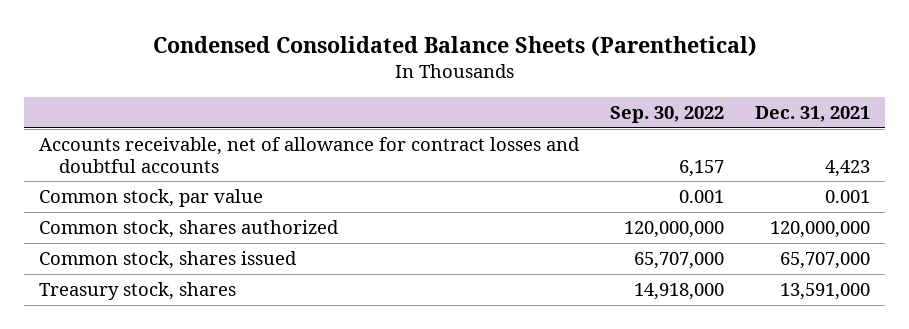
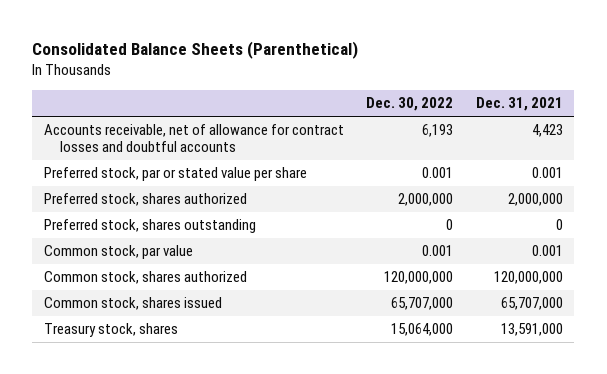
[152,36,757,57] Condensed Consolidated Balance Sheets (Parenthetical) -> [32,41,359,60] Consolidated Balance Sheets (Parenthetical)
[610,106,725,124] Sep. 30, 2022 -> none
none -> [366,97,454,112] Dec. 30, 2022
none -> [43,167,307,182] Preferred stock, par or stated value per share
none -> [43,193,247,207] Preferred stock, shares authorized
none -> [43,219,256,234] Preferred stock, shares outstanding

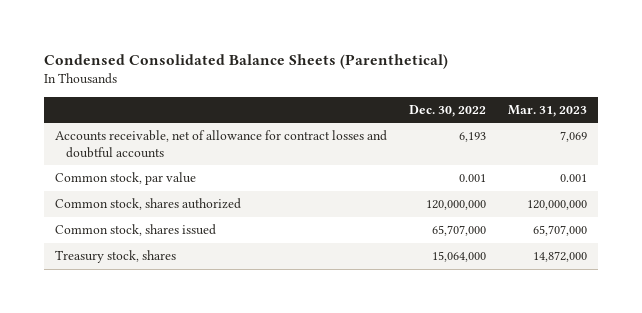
[32,41,359,60] Consolidated Balance Sheets (Parenthetical) -> [43,53,448,69] Condensed Consolidated Balance Sheets (Parenthetical)
[476,97,564,112] Dec. 31, 2021 -> none
none -> [508,104,588,117] Mar. 31, 2023
[43,167,307,182] Preferred stock, par or stated value per share -> none
[43,193,247,207] Preferred stock, shares authorized -> none
[43,219,256,234] Preferred stock, shares outstanding -> none

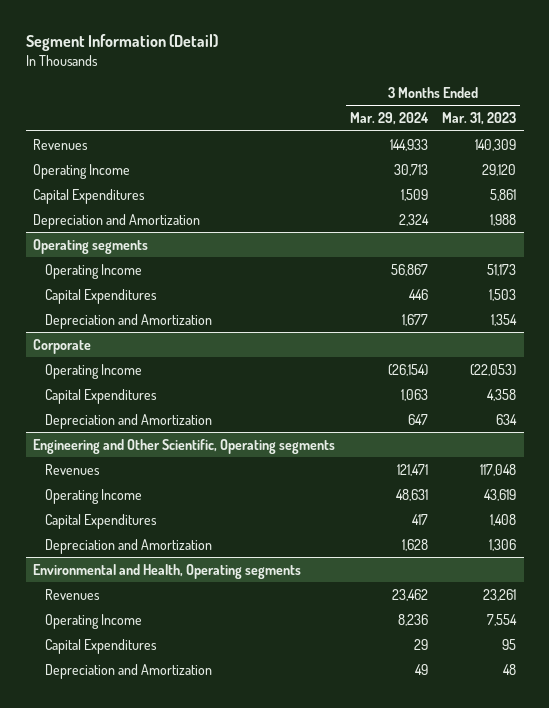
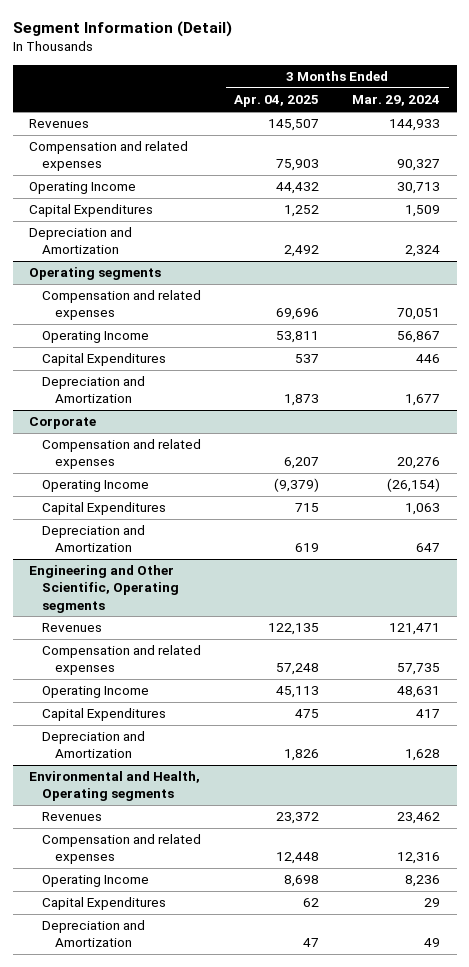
[442,112,517,126] Mar. 31, 2023 -> none
none -> [234,95,320,108] Apr. 04, 2025
none -> [29,141,189,172] Compensation and related expenses
none -> [42,290,202,321] Compensation and related expenses
none -> [42,439,202,470] Compensation and related expenses
none -> [42,645,202,676] Compensation and related expenses
none -> [42,834,202,865] Compensation and related expenses

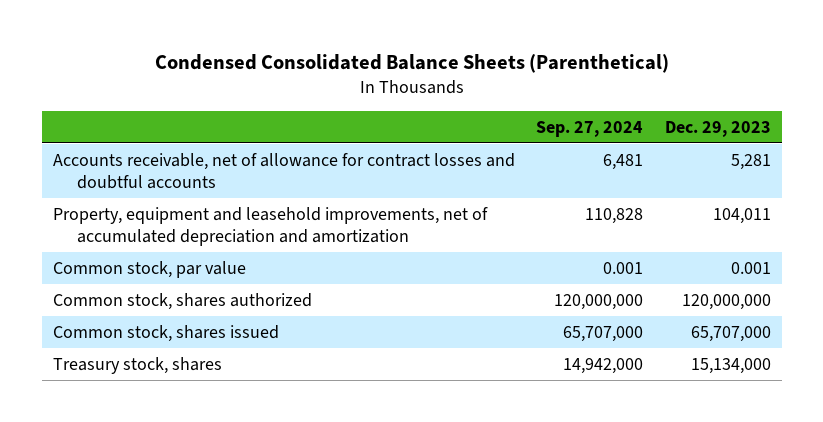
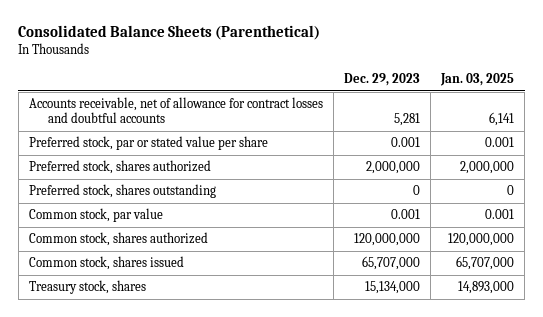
[154,54,669,74] Condensed Consolidated Balance Sheets (Parenthetical) -> [18,25,321,41] Consolidated Balance Sheets (Parenthetical)
[536,121,644,138] Sep. 27, 2024 -> none
none -> [440,72,515,86] Jan. 03, 2025
[52,206,488,247] Property, equipment and leasehold improvements, net of accumulated depreciation and amortization -> none
none -> [28,136,268,151] Preferred stock, par or stated value per share
none -> [28,160,211,175] Preferred stock, shares authorized
none -> [28,184,216,199] Preferred stock, shares outstanding

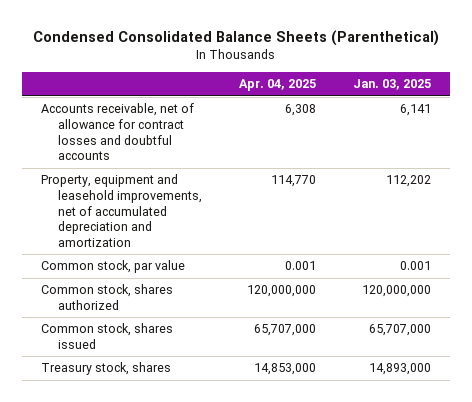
[18,25,321,41] Consolidated Balance Sheets (Parenthetical) -> [32,29,439,46] Condensed Consolidated Balance Sheets (Parenthetical)
[343,72,420,86] Dec. 29, 2023 -> none
none -> [239,79,317,92] Apr. 04, 2025
[28,136,268,151] Preferred stock, par or stated value per share -> none
[28,160,211,175] Preferred stock, shares authorized -> none
[28,184,216,199] Preferred stock, shares outstanding -> none
none -> [40,174,203,247] Property, equipment and leasehold improvements, net of accumulated depreciation and amortization

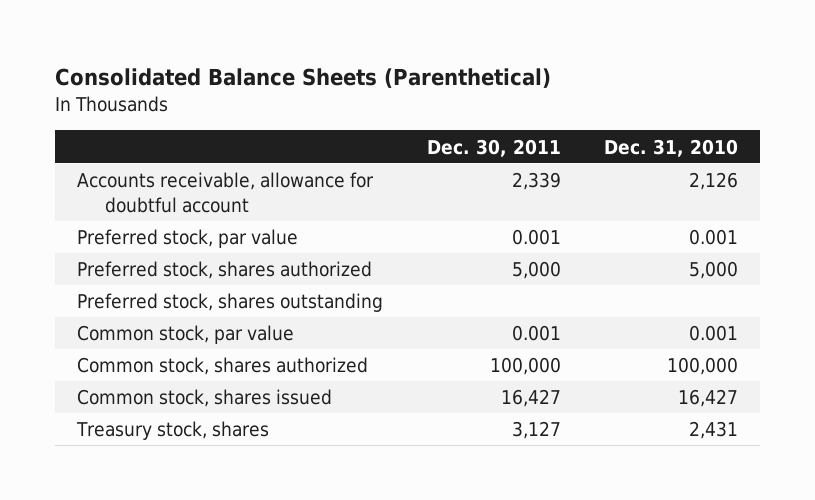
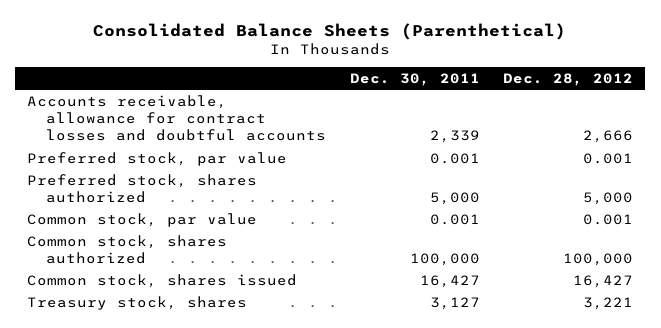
[604,138,739,157] Dec. 31, 2010 -> none
none -> [503,72,634,86] Dec. 28, 2012
[77,172,375,213] Accounts receivable, allowance for doubtful account -> [27,94,327,142] Accounts receivable, allowance for contract losses and doubtful accounts
[77,293,384,313] Preferred stock, shares outstanding -> none

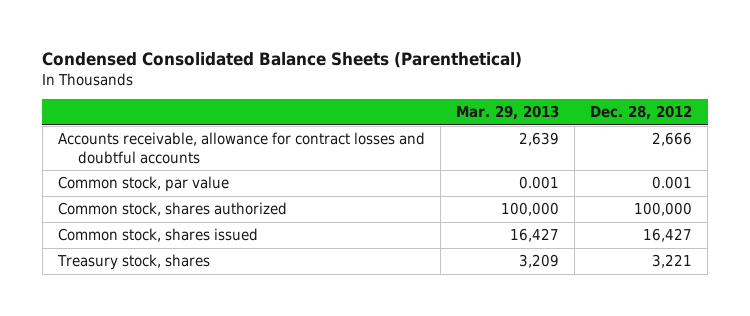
[93,23,567,41] Consolidated Balance Sheets (Parenthetical) -> [42,51,523,68] Condensed Consolidated Balance Sheets (Parenthetical)
[349,72,480,86] Dec. 30, 2011 -> none
none -> [455,105,559,121] Mar. 29, 2013
[27,151,288,166] Preferred stock, par value -> none
[27,173,258,203] Preferred stock, shares authorized -> none

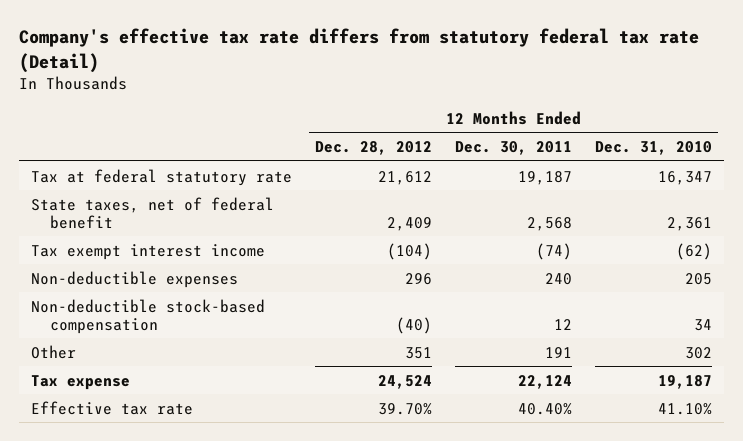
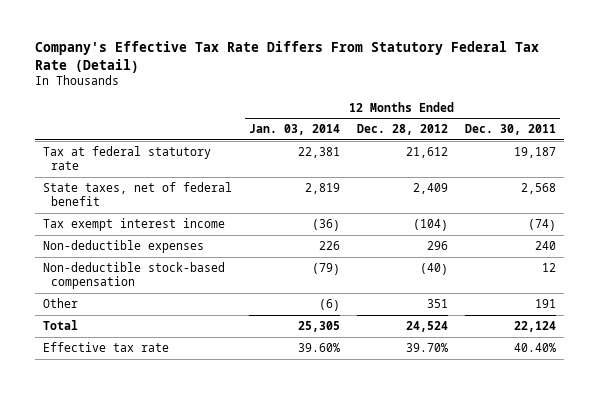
[19,28,700,73] Company's effective tax rate differs from statutory federal tax rate (Detail) -> [34,41,539,73] Company's Effective Tax Rate Differs From Statutory Federal Tax Rate (Detail)
[595,141,713,156] Dec. 31, 2010 -> none
none -> [248,124,340,136] Jan. 03, 2014
[30,374,130,390] Tax expense -> [43,319,79,330] Total

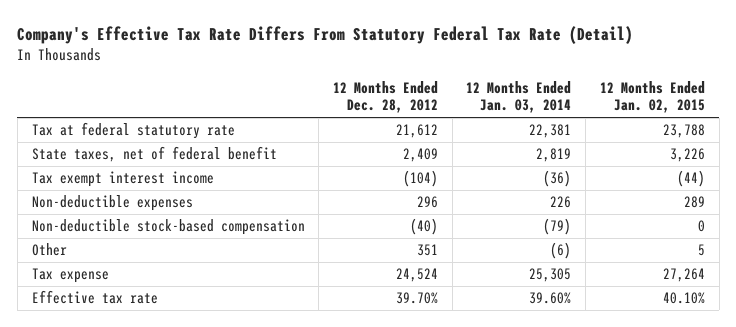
[464,124,556,136] Dec. 30, 2011 -> none
none -> [599,80,705,114] 12 Months Ended Jan. 02, 2015
[43,319,79,330] Total -> [31,268,109,284] Tax expense

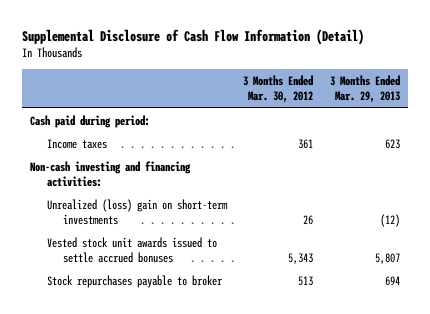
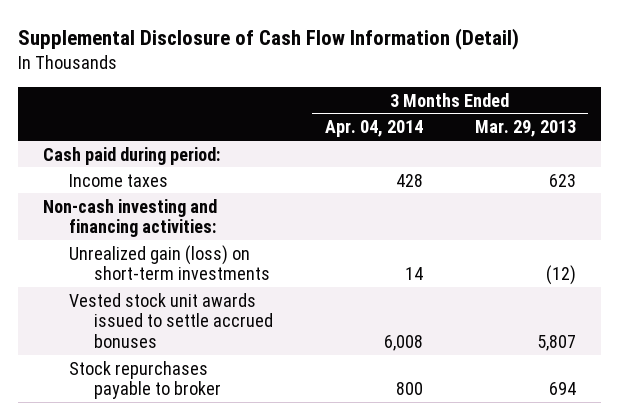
[243,74,314,104] 3 Months Ended Mar. 30, 2012 -> none
none -> [324,120,423,138] Apr. 04, 2014
[46,198,228,226] Unrealized (loss) gain on short-term investments -> [68,244,271,281] Unrealized gain (loss) on short-term investments

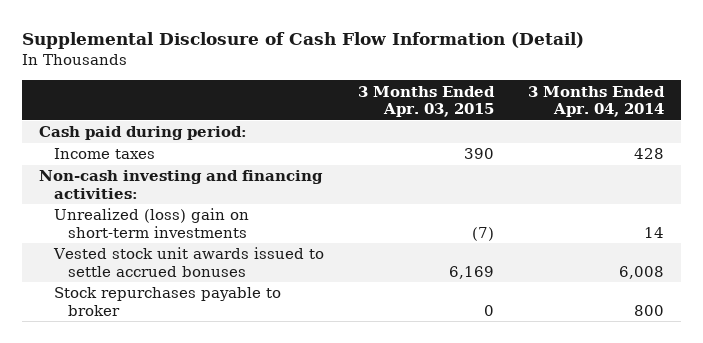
[474,120,576,138] Mar. 29, 2013 -> none
none -> [357,85,495,118] 3 Months Ended Apr. 03, 2015
[68,244,271,281] Unrealized gain (loss) on short-term investments -> [53,208,249,238] Unrealized (loss) gain on short-term investments

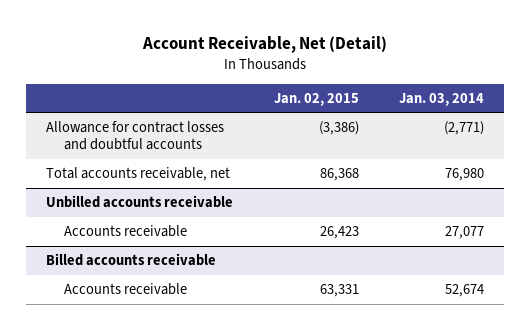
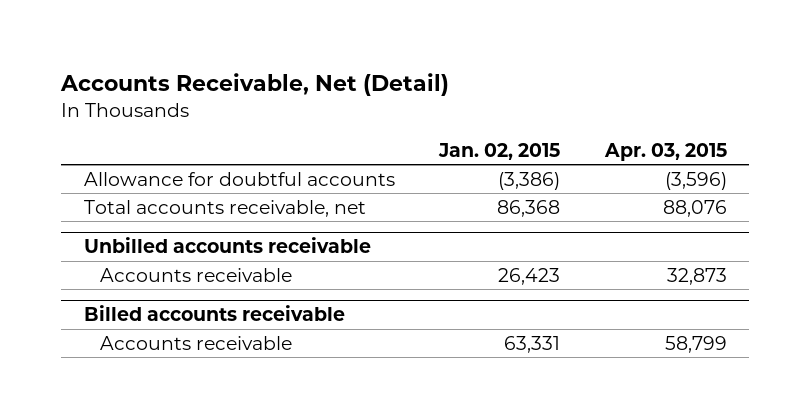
[142,36,388,54] Account Receivable, Net (Detail) -> [60,72,450,96] Accounts Receivable, Net (Detail)
[399,92,485,106] Jan. 03, 2014 -> none
none -> [603,142,727,161] Apr. 03, 2015
[46,121,225,151] Allowance for contract losses and doubtful accounts -> [83,171,395,186] Allowance for doubtful accounts

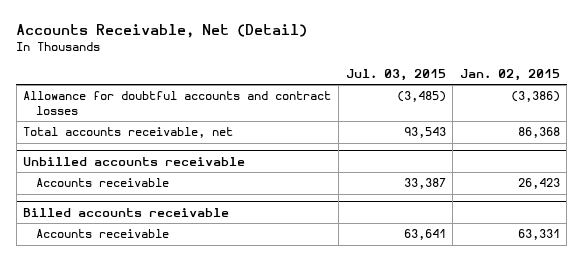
[603,142,727,161] Apr. 03, 2015 -> none
none -> [345,68,446,81] Jul. 03, 2015
[83,171,395,186] Allowance for doubtful accounts -> [23,91,332,115] Allowance for doubtful accounts and contract losses

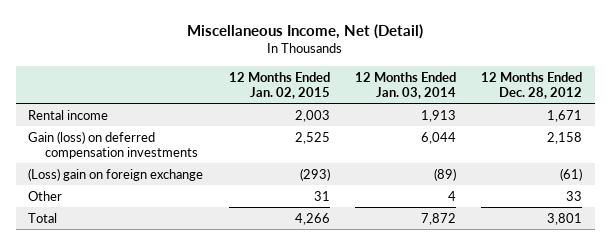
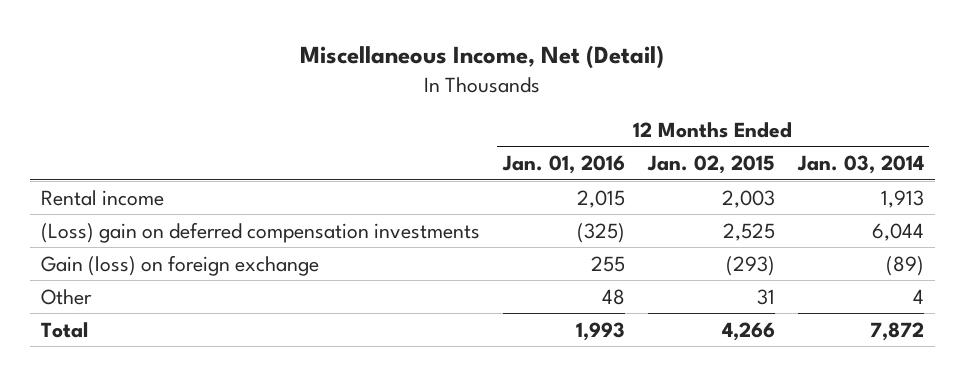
[481,71,583,99] 12 Months Ended Dec. 28, 2012 -> none
none -> [501,155,625,175] Jan. 01, 2016
[28,130,198,159] Gain (loss) on deferred compensation investments -> [41,221,481,243] (Loss) gain on deferred compensation investments
[28,167,204,181] (Loss) gain on foreign exchange -> [41,254,320,276] Gain (loss) on foreign exchange

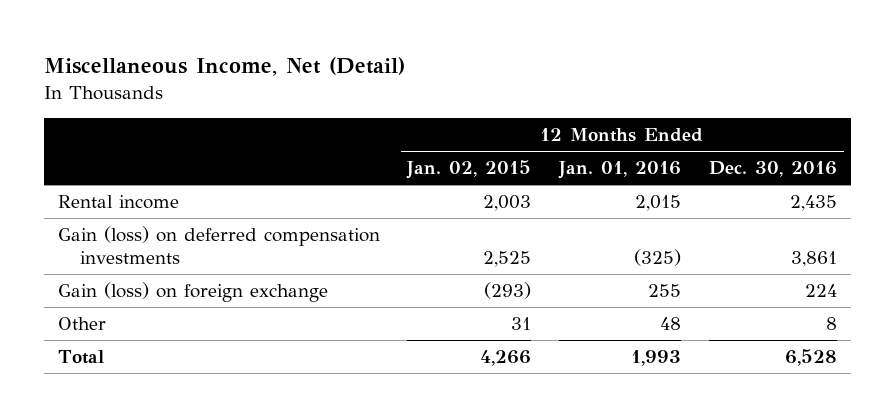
[796,155,924,175] Jan. 03, 2014 -> none
none -> [708,161,837,178] Dec. 30, 2016
[41,221,481,243] (Loss) gain on deferred compensation investments -> [57,226,380,265] Gain (loss) on deferred compensation investments

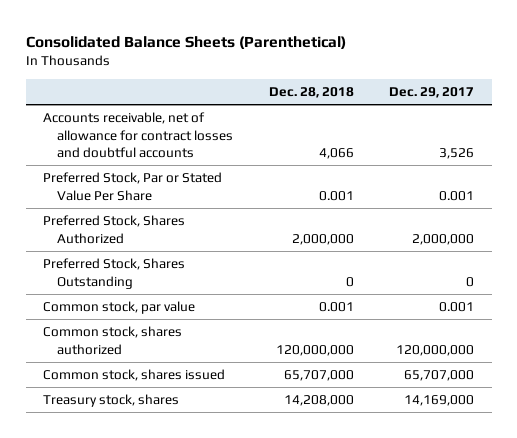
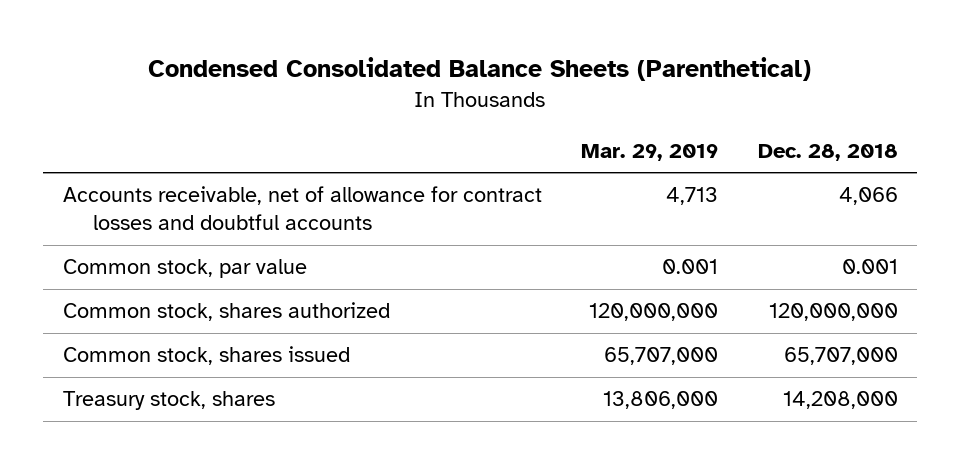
[25,35,346,49] Consolidated Balance Sheets (Parenthetical) -> [148,57,812,82] Condensed Consolidated Balance Sheets (Parenthetical)
[388,87,474,99] Dec. 29, 2017 -> none
none -> [581,143,719,161] Mar. 29, 2019
[43,171,223,201] Preferred Stock, Par or Stated Value Per Share -> none
[43,214,186,244] Preferred Stock, Shares Authorized -> none
[43,257,186,289] Preferred Stock, Shares Outstanding -> none

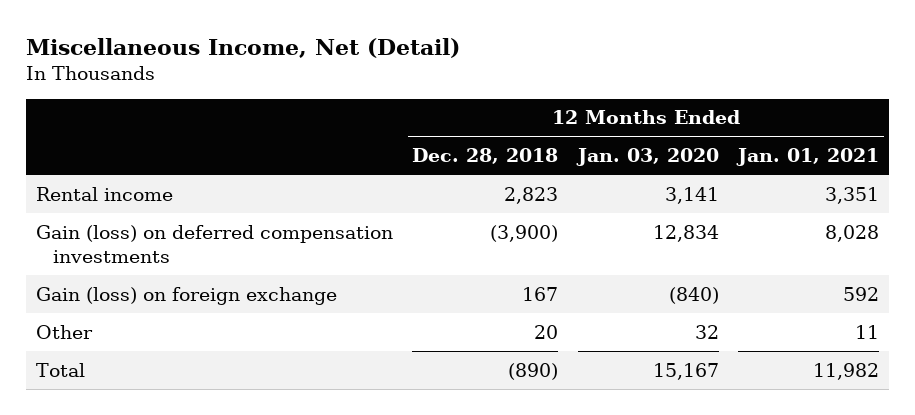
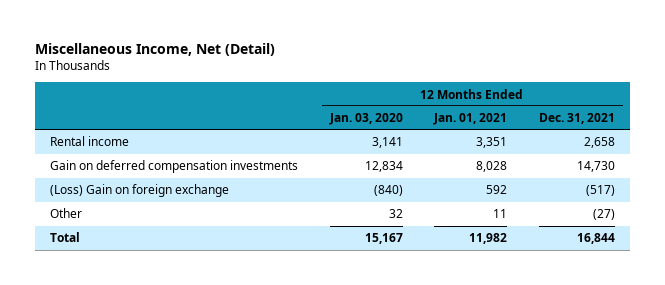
[412,148,559,165] Dec. 28, 2018 -> none
none -> [538,113,615,125] Dec. 31, 2021
[36,224,394,263] Gain (loss) on deferred compensation investments -> [50,160,299,174] Gain on deferred compensation investments
[36,286,338,305] Gain (loss) on foreign exchange -> [50,184,230,198] (Loss) Gain on foreign exchange

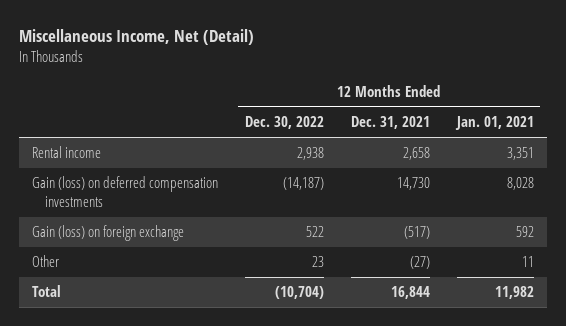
[328,113,403,126] Jan. 03, 2020 -> none
none -> [245,116,325,130] Dec. 30, 2022
[50,160,299,174] Gain on deferred compensation investments -> [32,176,219,208] Gain (loss) on deferred compensation investments
[50,184,230,198] (Loss) Gain on foreign exchange -> [32,225,185,242] Gain (loss) on foreign exchange

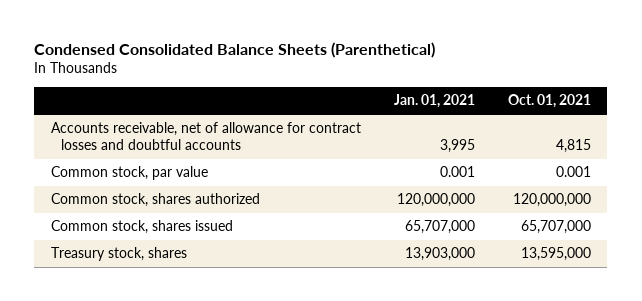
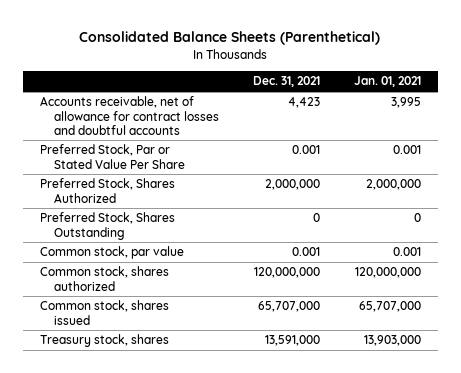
[34,42,436,59] Condensed Consolidated Balance Sheets (Parenthetical) -> [79,31,381,46] Consolidated Balance Sheets (Parenthetical)
[507,94,591,109] Oct. 01, 2021 -> none
none -> [252,76,320,88] Dec. 31, 2021
none -> [40,144,186,169] Preferred Stock, Par or Stated Value Per Share
none -> [40,178,176,203] Preferred Stock, Shares Authorized
none -> [40,212,176,240] Preferred Stock, Shares Outstanding

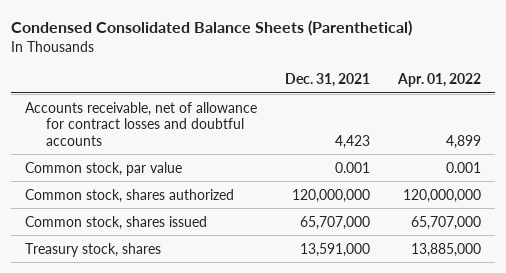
[79,31,381,46] Consolidated Balance Sheets (Parenthetical) -> [11,20,413,37] Condensed Consolidated Balance Sheets (Parenthetical)
[353,76,421,88] Jan. 01, 2021 -> none
none -> [396,73,481,88] Apr. 01, 2022
[40,144,186,169] Preferred Stock, Par or Stated Value Per Share -> none
[40,178,176,203] Preferred Stock, Shares Authorized -> none
[40,212,176,240] Preferred Stock, Shares Outstanding -> none

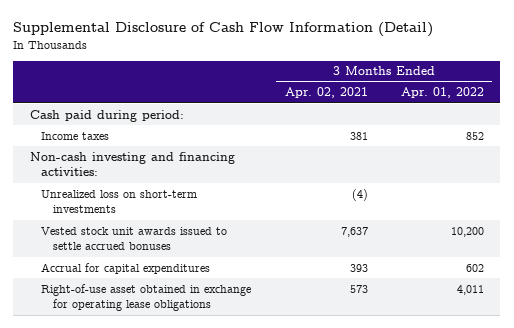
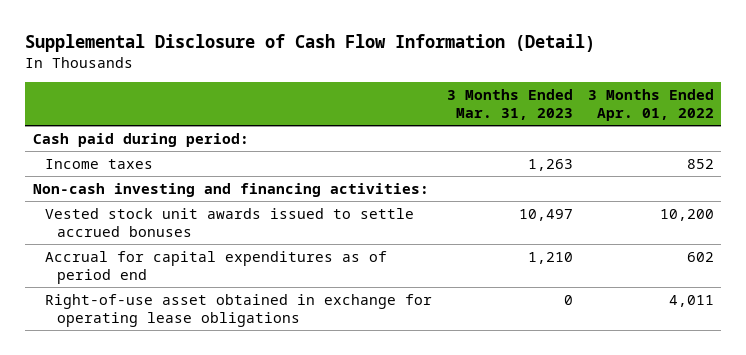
[284,87,368,99] Apr. 02, 2021 -> none
none -> [446,89,573,121] 3 Months Ended Mar. 31, 2023
[41,189,198,214] Unrealized loss on short-term investments -> none
[41,262,211,274] Accrual for capital expenditures -> [44,250,387,284] Accrual for capital expenditures as of period end

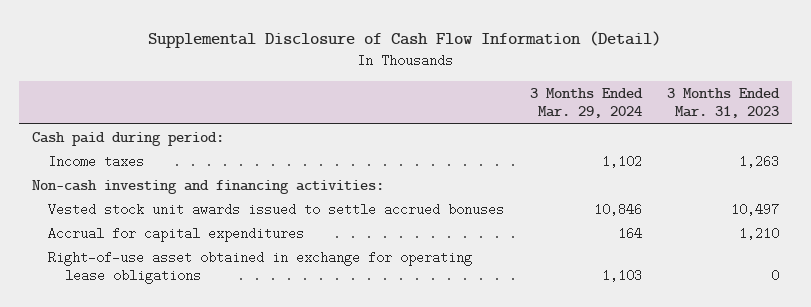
[587,89,714,122] 3 Months Ended Apr. 01, 2022 -> none
none -> [529,87,643,119] 3 Months Ended Mar. 29, 2024
[44,250,387,284] Accrual for capital expenditures as of period end -> [48,227,305,243] Accrual for capital expenditures

